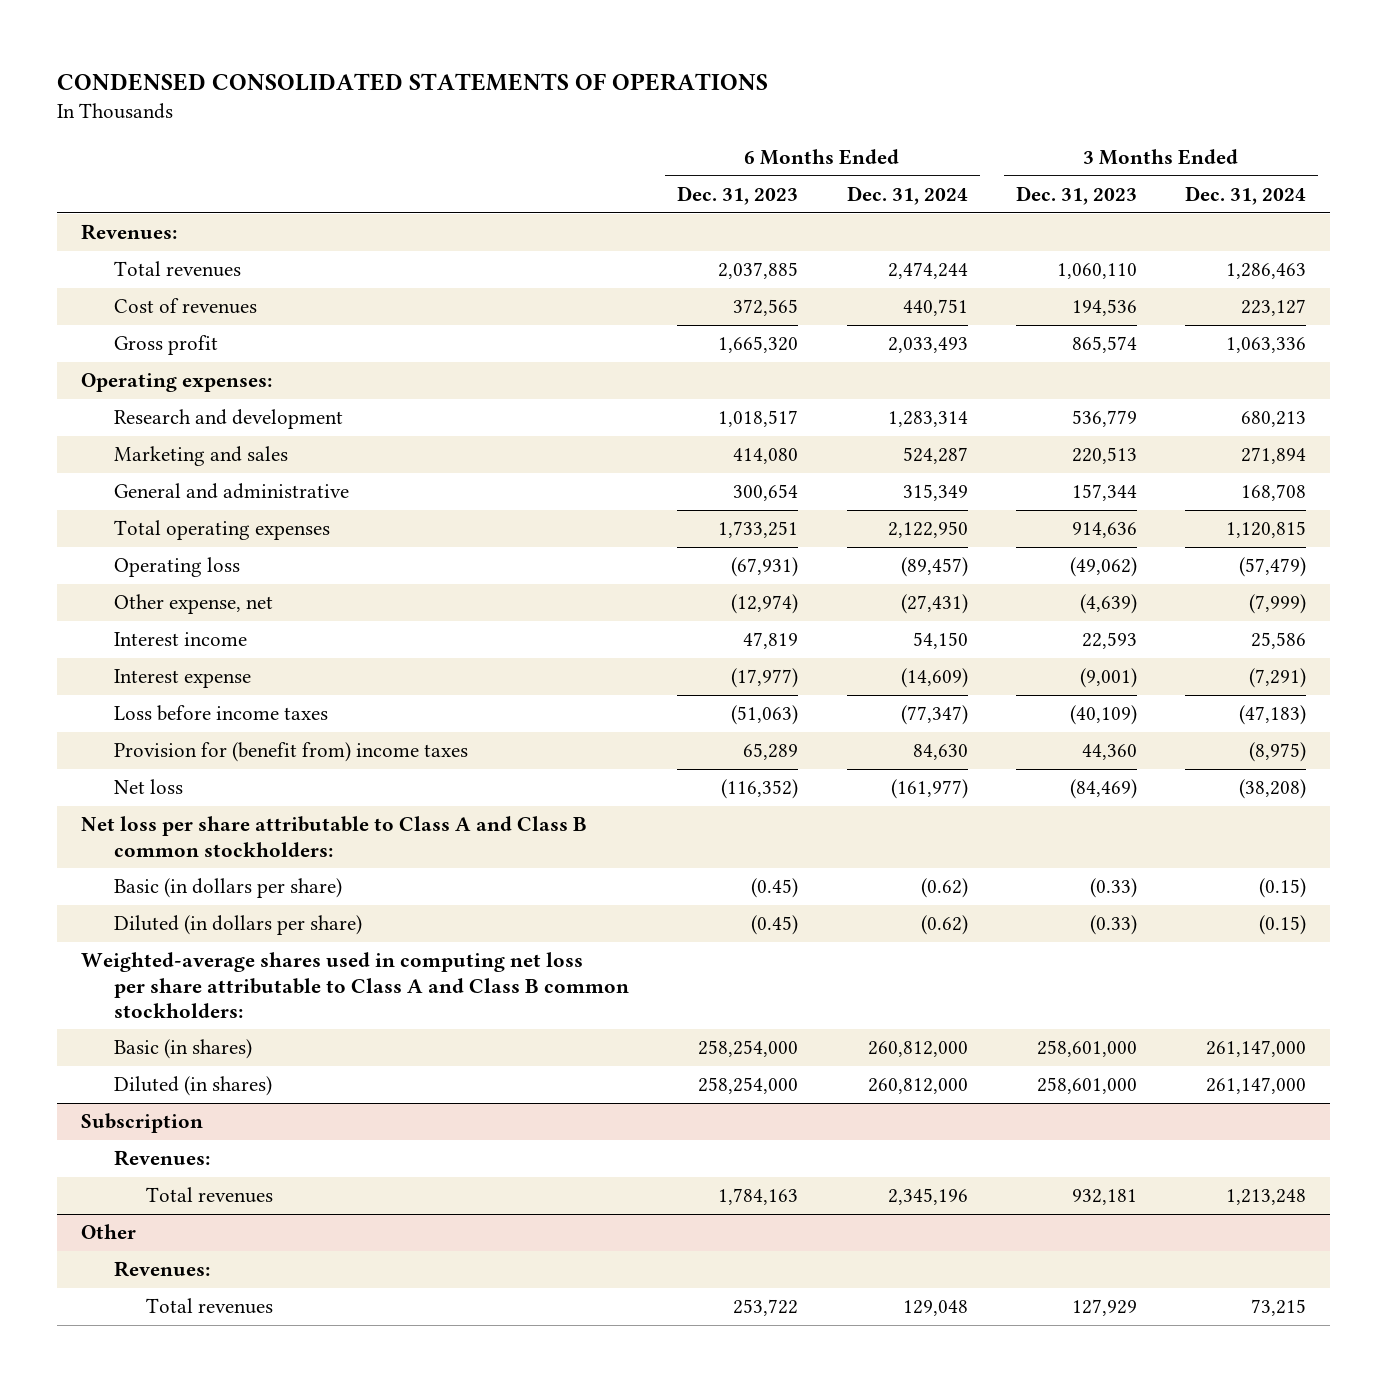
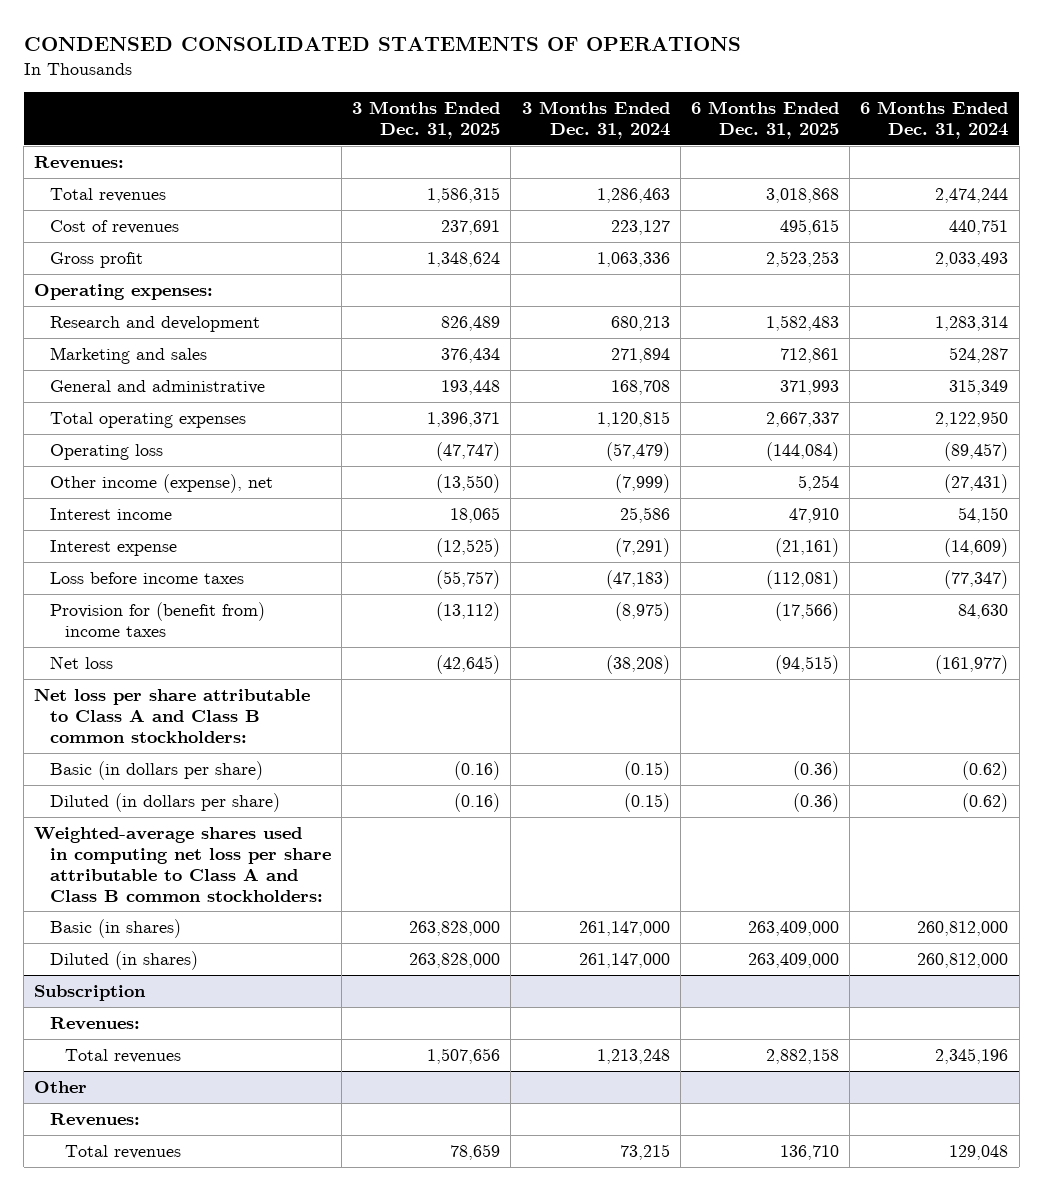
[677,186,799,206] Dec. 31, 2023 -> none
[1015,186,1137,206] Dec. 31, 2023 -> none
none -> [352,100,501,139] 3 Months Ended Dec. 31, 2025
none -> [690,100,839,139] 6 Months Ended Dec. 31, 2025
[113,594,273,615] Other expense, net -> [49,473,273,493] Other income (expense), net

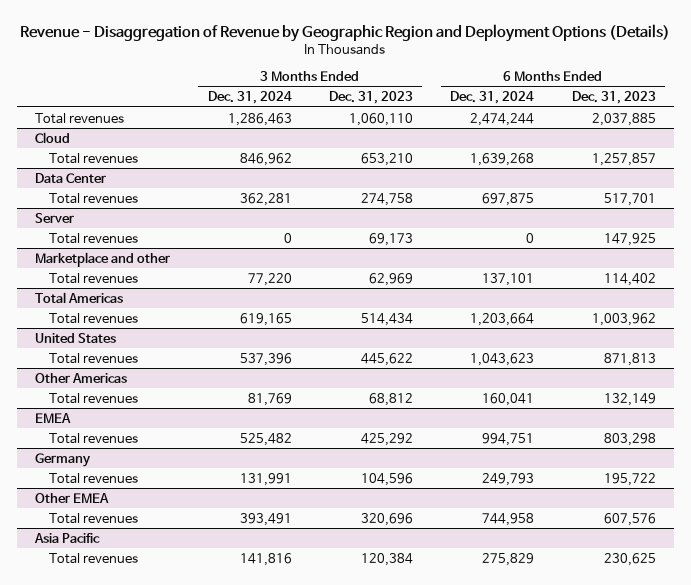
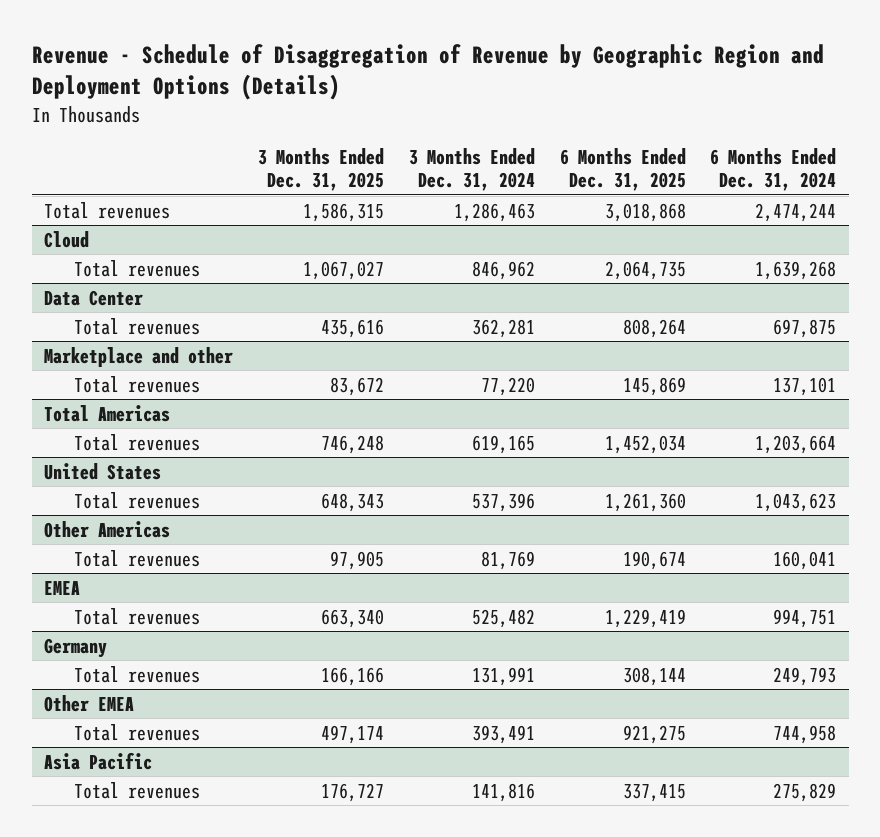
[20,23,671,42] Revenue - Disaggregation of Revenue by Geographic Region and Deployment Options (Details) -> [31,43,824,101] Revenue - Schedule of Disaggregation of Revenue by Geographic Region and Deployment Options (Details)
[328,91,413,105] Dec. 31, 2023 -> none
[571,91,656,105] Dec. 31, 2023 -> none
none -> [257,147,384,192] 3 Months Ended Dec. 31, 2025
none -> [559,147,686,192] 6 Months Ended Dec. 31, 2025
[35,212,75,223] Server -> none
[49,232,139,244] Total revenues -> none

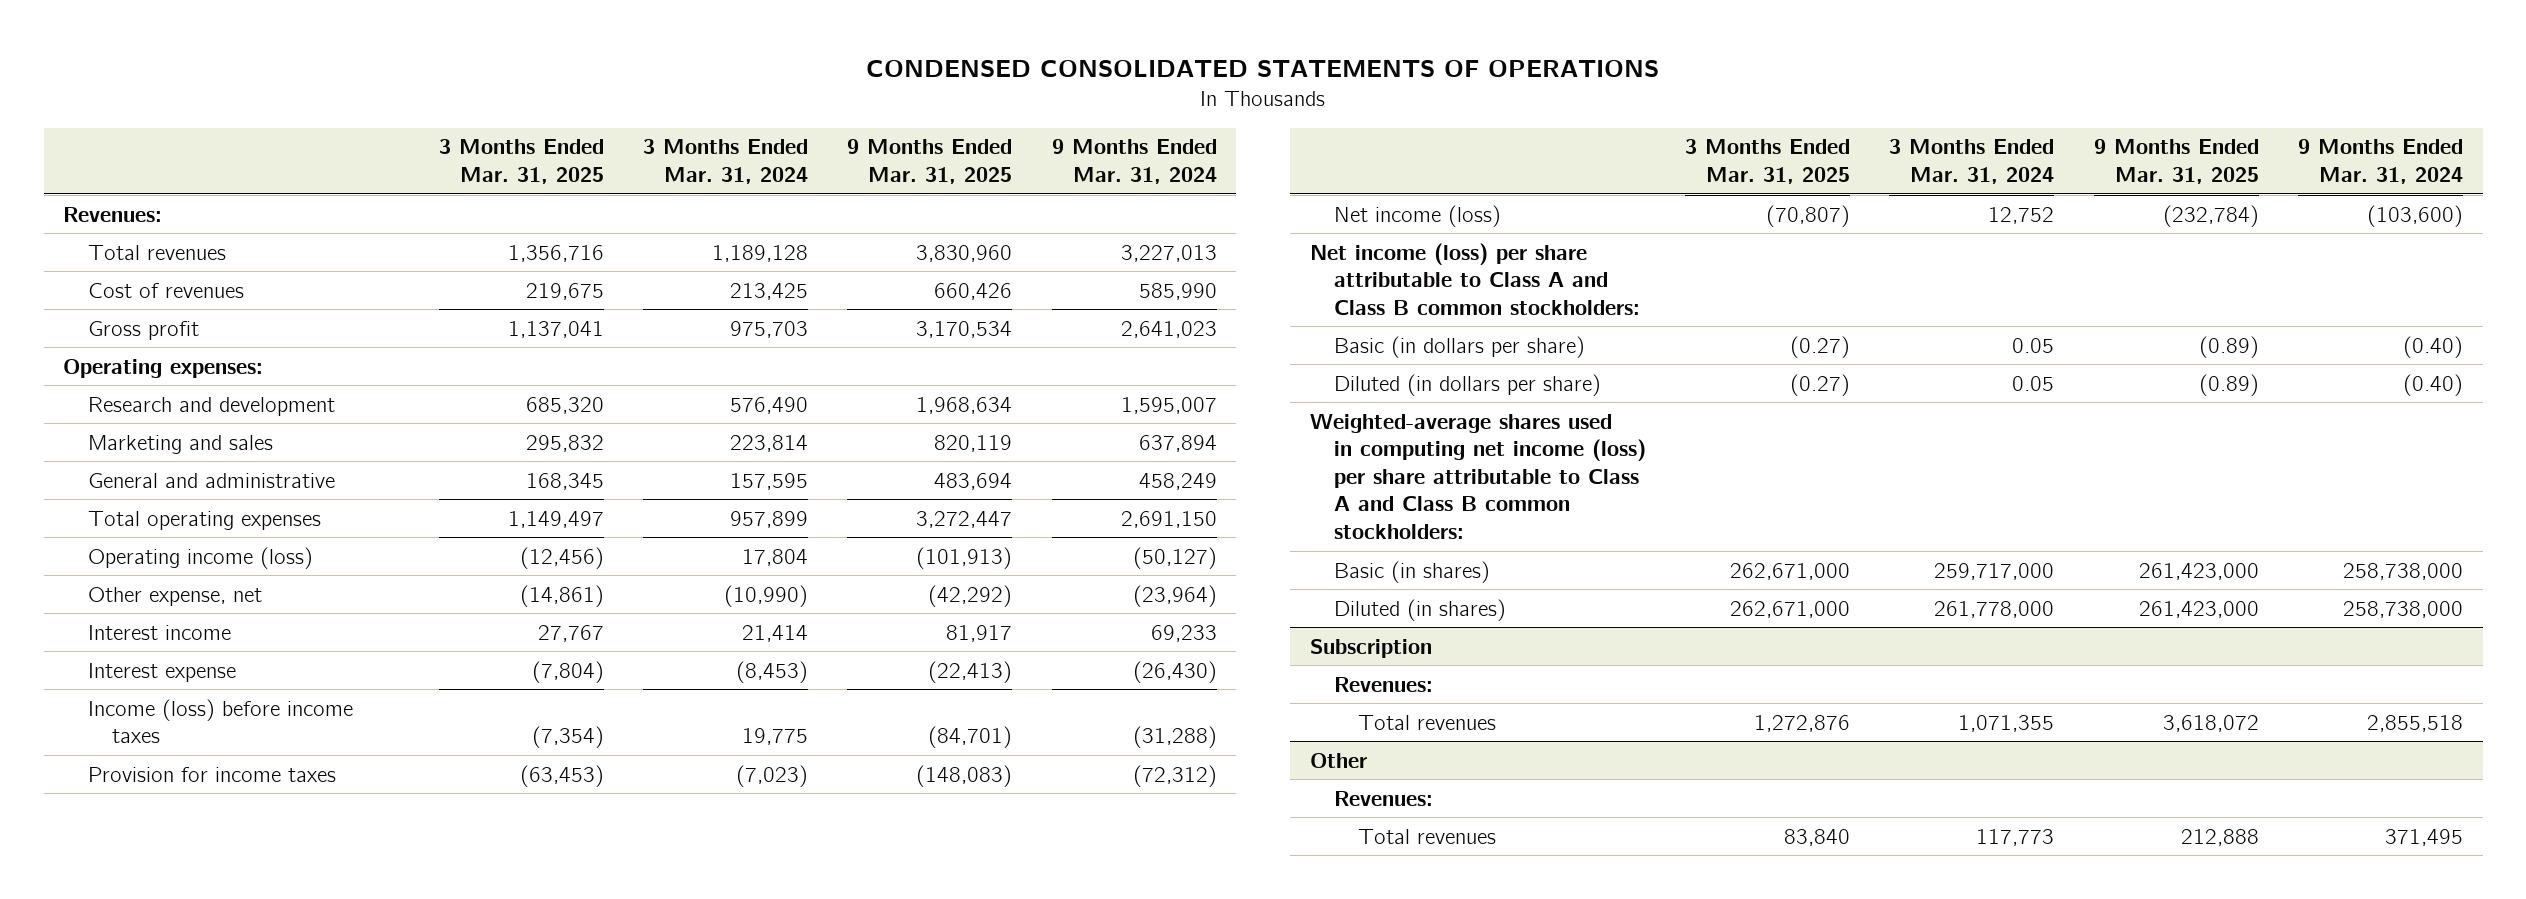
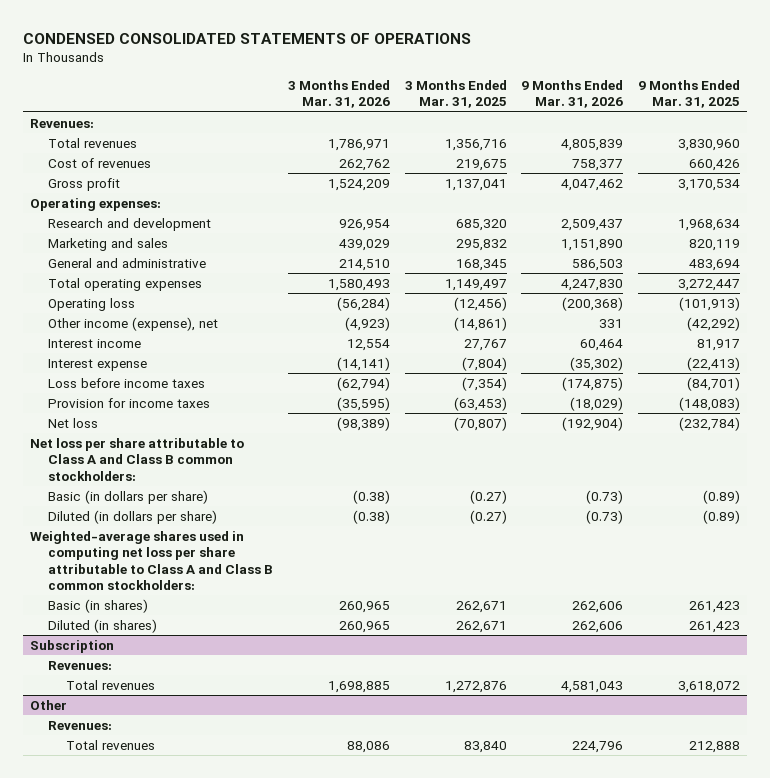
[643,139,809,184] 3 Months Ended Mar. 31, 2024 -> none
[1051,139,1217,184] 9 Months Ended Mar. 31, 2024 -> none
none -> [288,79,391,109] 3 Months Ended Mar. 31, 2026
none -> [521,79,624,109] 9 Months Ended Mar. 31, 2026
[87,546,313,569] Operating income (loss) -> [48,297,136,311] Operating loss
[87,586,262,606] Other expense, net -> [48,316,219,331] Other income (expense), net
[87,698,353,744] Income (loss) before income taxes -> [48,377,206,388] Loss before income taxes
[1333,204,1501,227] Net income (loss) -> [48,417,99,428] Net loss
[1309,242,1640,315] Net income (loss) per share attributable to Class A and Class B common stockholders: -> [30,437,245,481] Net loss per share attributable to Class A and Class B common stockholders:
[1309,413,1646,540] Weighted-average shares used in computing net income (loss) per share attributable to Class A and Class B common stockholders: -> [30,530,274,591] Weighted-average shares used in computing net loss per share attributable to Class A and Class B common stockholders:
[1730,562,1851,580] 262,671,000 -> [455,600,507,613] 262,671
[2138,562,2259,580] 261,423,000 -> [688,600,740,613] 261,423
[1730,600,1851,618] 262,671,000 -> [455,620,507,633] 262,671
[2138,600,2259,618] 261,423,000 -> [688,620,740,633] 261,423

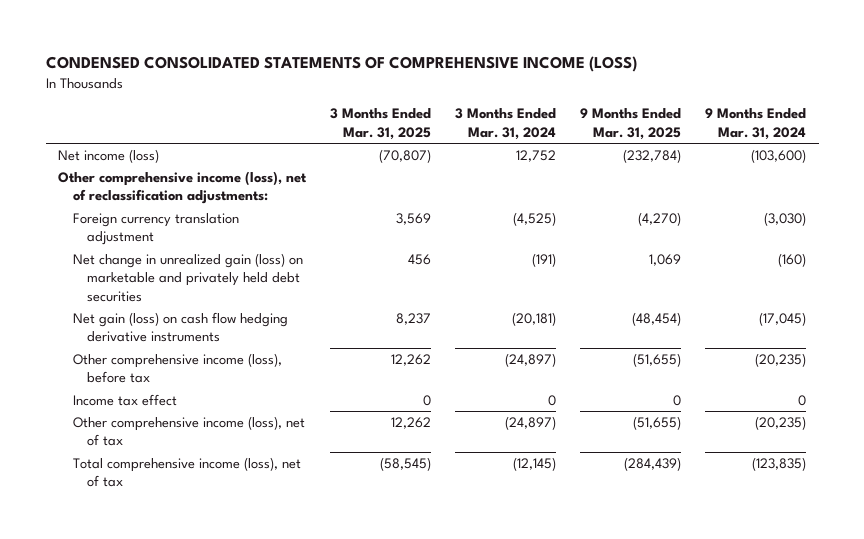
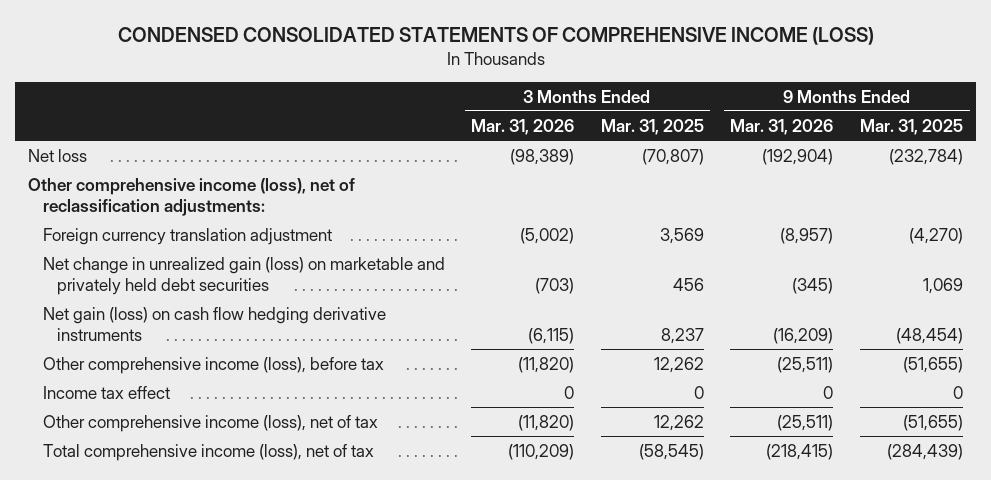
[455,108,557,140] 3 Months Ended Mar. 31, 2024 -> none
[705,108,807,140] 9 Months Ended Mar. 31, 2024 -> none
none -> [471,118,575,135] Mar. 31, 2026
none -> [730,118,834,135] Mar. 31, 2026
[57,148,159,163] Net income (loss) -> [28,148,88,162] Net loss

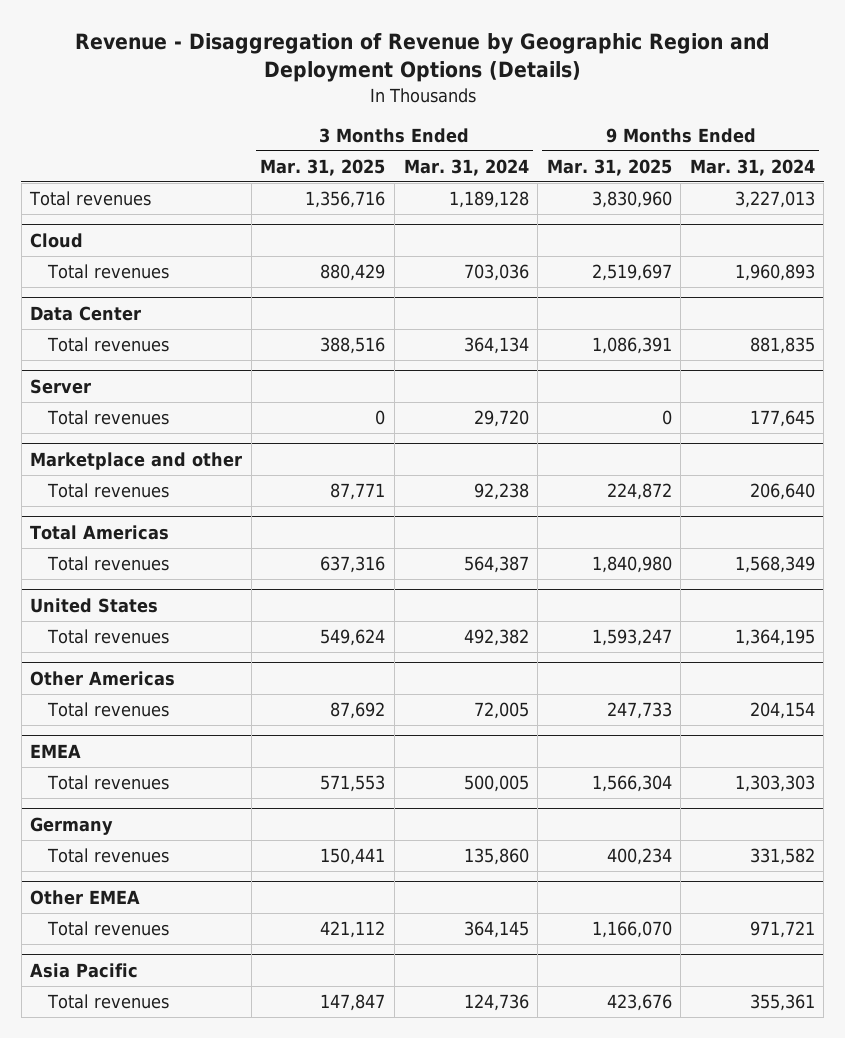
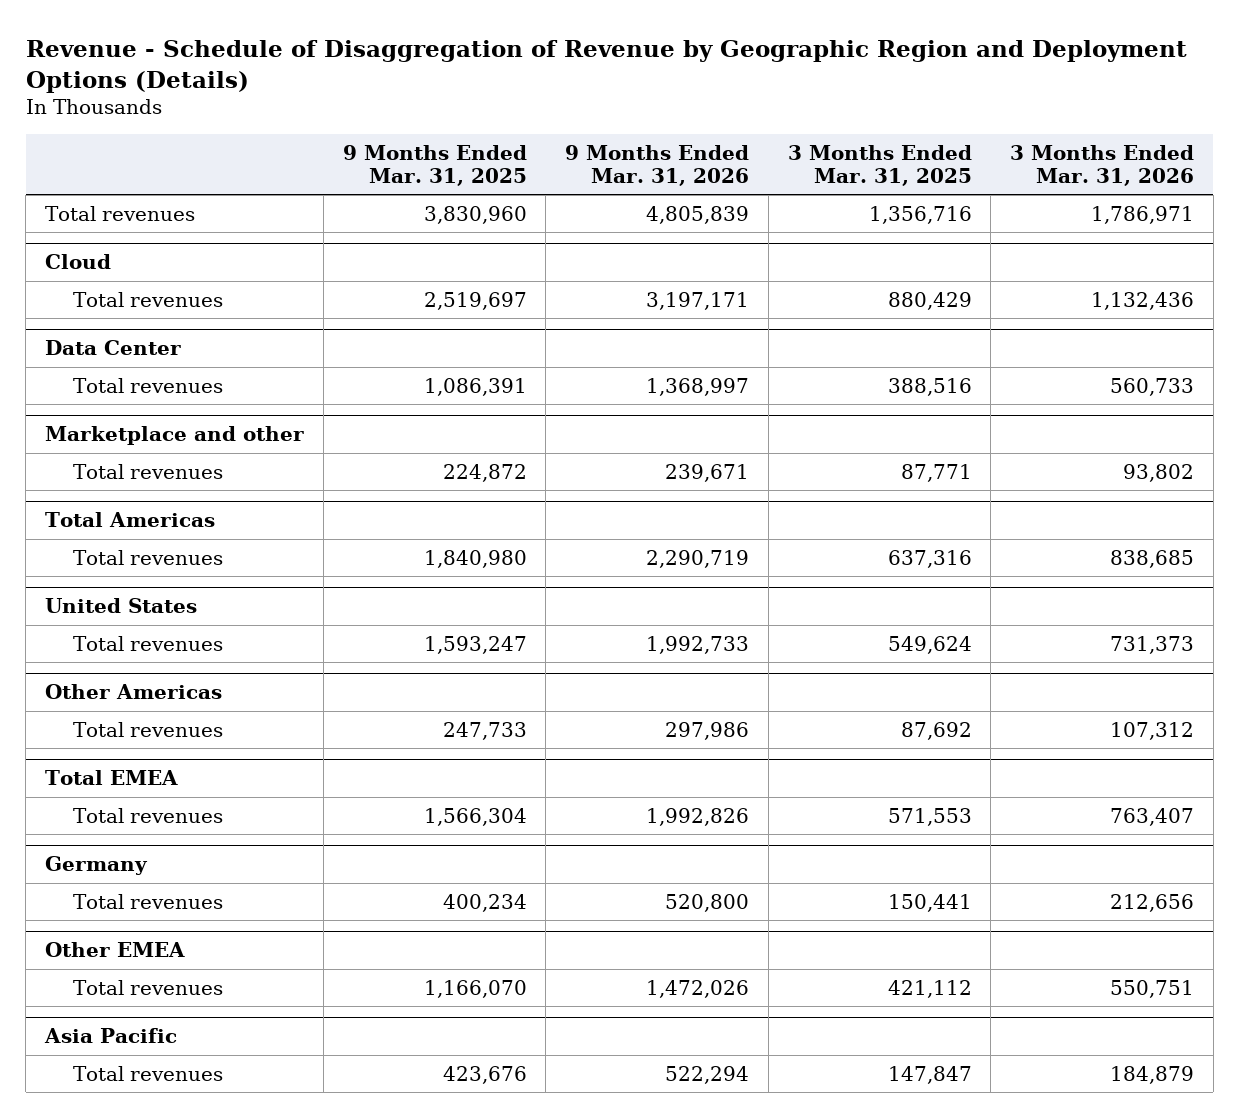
[74,33,770,83] Revenue - Disaggregation of Revenue by Geographic Region and Deployment Options (Details) -> [25,39,1187,93] Revenue - Schedule of Disaggregation of Revenue by Geographic Region and Deployment Options (Details)
[403,159,529,177] Mar. 31, 2024 -> none
[689,159,815,177] Mar. 31, 2024 -> none
none -> [565,144,750,186] 9 Months Ended Mar. 31, 2026
none -> [1010,144,1195,186] 3 Months Ended Mar. 31, 2026
[30,378,92,394] Server -> none
[47,410,170,426] Total revenues -> none
[30,743,82,758] EMEA -> [45,770,179,786] Total EMEA

